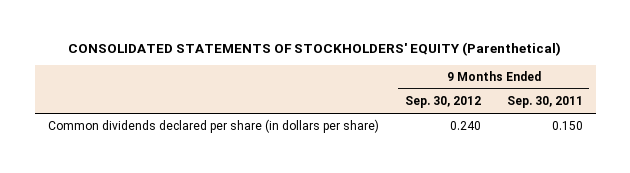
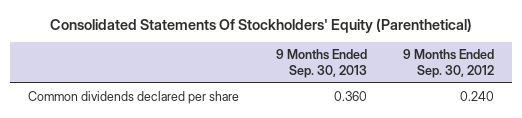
[68,41,562,56] CONSOLIDATED STATEMENTS OF STOCKHOLDERS' EQUITY (Parenthetical) -> [50,17,473,33] Consolidated Statements Of Stockholders' Equity (Parenthetical)
[506,96,583,109] Sep. 30, 2011 -> none
none -> [275,48,367,78] 9 Months Ended Sep. 30, 2013
[47,119,379,134] Common dividends declared per share (in dollars per share) -> [28,90,240,104] Common dividends declared per share

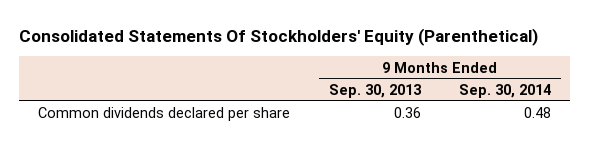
[402,48,494,78] 9 Months Ended Sep. 30, 2012 -> none
none -> [459,83,552,98] Sep. 30, 2014
[333,90,367,101] 0.360 -> [393,107,421,119] 0.36

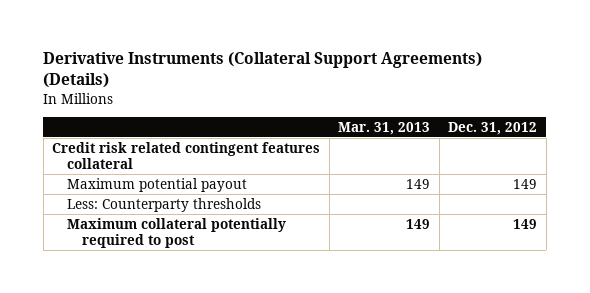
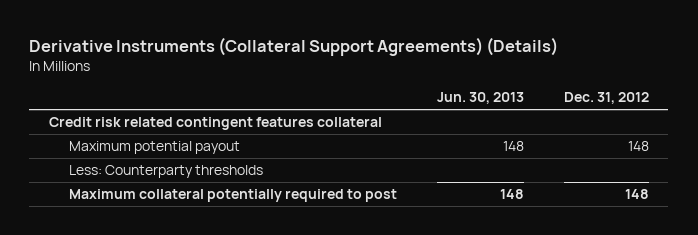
[338,121,431,135] Mar. 31, 2013 -> none
none -> [436,92,524,105] Jun. 30, 2013
[513,178,538,189] 149 -> [627,141,649,152] 148
[513,218,538,229] 149 -> [624,189,649,200] 148

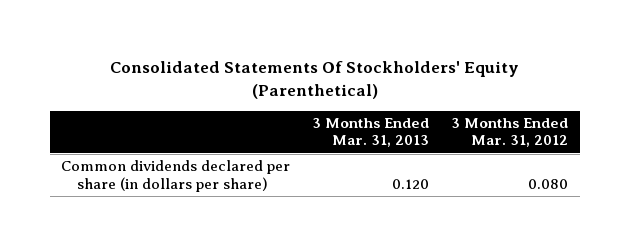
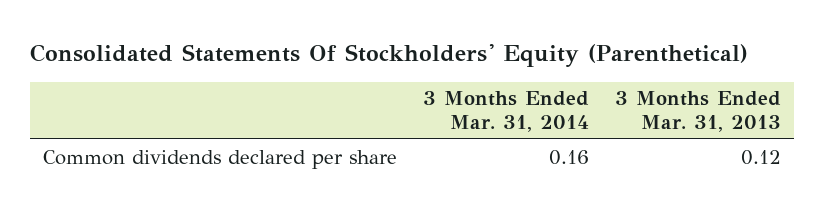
[451,117,569,148] 3 Months Ended Mar. 31, 2012 -> none
none -> [422,91,589,133] 3 Months Ended Mar. 31, 2014
[60,160,290,192] Common dividends declared per share (in dollars per share) -> [42,149,397,169] Common dividends declared per share
[392,178,430,189] 0.120 -> [740,149,781,165] 0.12

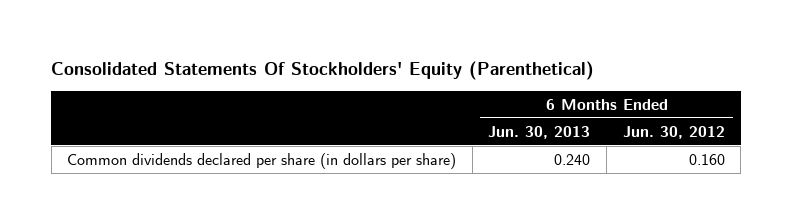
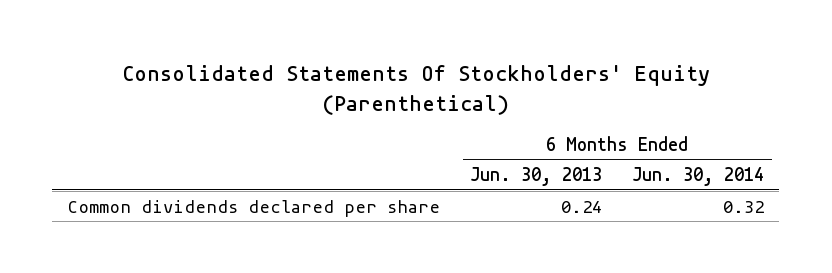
[622,125,725,139] Jun. 30, 2012 -> none
none -> [632,167,765,187] Jun. 30, 2014
[67,152,457,169] Common dividends declared per share (in dollars per share) -> [67,199,441,217] Common dividends declared per share
[554,153,591,165] 0.240 -> [561,200,603,213] 0.24

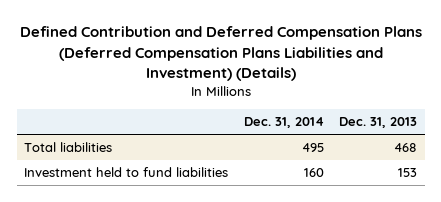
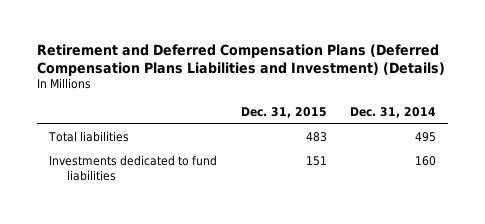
[19,26,422,82] Defined Contribution and Deferred Compensation Plans (Deferred Compensation Plans Liabilities and Investment) (Details) -> [36,43,445,76] Retirement and Deferred Compensation Plans (Deferred Compensation Plans Liabilities and Investment) (Details)
[339,117,418,129] Dec. 31, 2013 -> none
none -> [240,107,327,119] Dec. 31, 2015
[24,167,229,178] Investment held to fund liabilities -> [48,154,217,181] Investments dedicated to fund liabilities

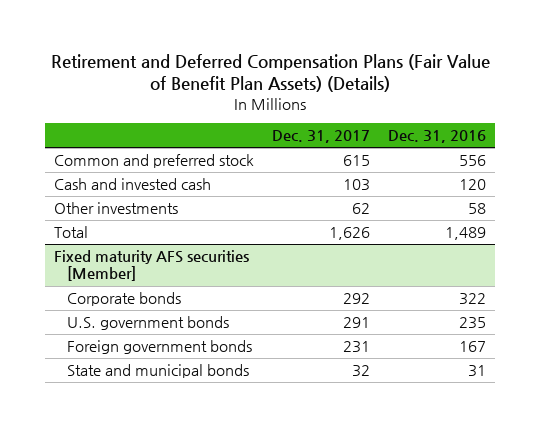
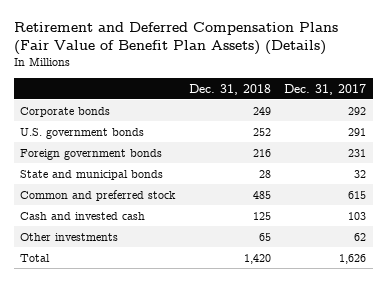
[387,130,486,144] Dec. 31, 2016 -> none
none -> [188,83,271,95] Dec. 31, 2018
[53,250,249,282] Fixed maturity AFS securities [Member] -> none
[53,154,254,169] Common and preferred stock -> [20,189,177,201] Common and preferred stock
[53,178,211,191] Cash and invested cash -> [20,211,146,220] Cash and invested cash
[53,202,178,215] Other investments -> [20,232,119,241] Other investments
[53,226,88,239] Total -> [20,253,51,262] Total

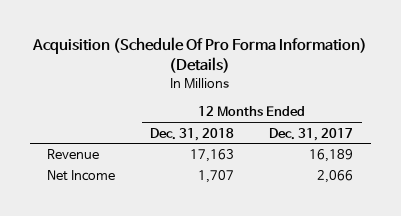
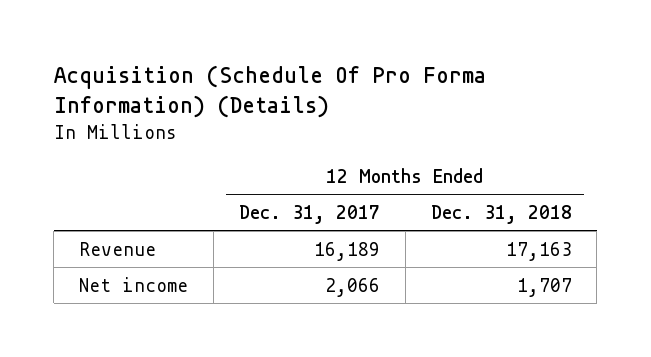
[47,170,116,182] Net Income -> [78,276,188,292] Net income

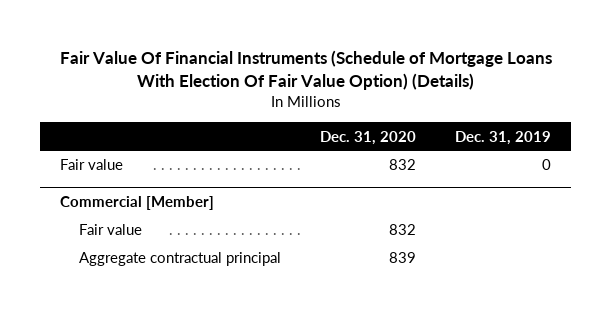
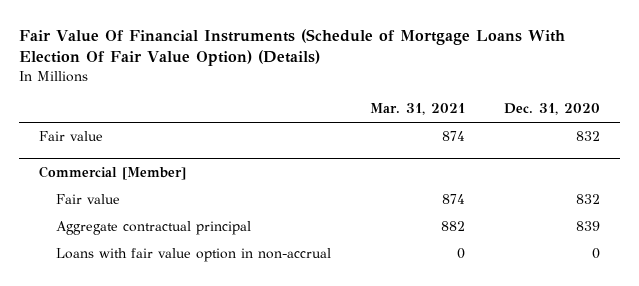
[455,130,552,145] Dec. 31, 2019 -> none
none -> [369,103,465,116] Mar. 31, 2021
none -> [55,248,331,263] Loans with fair value option in non-accrual

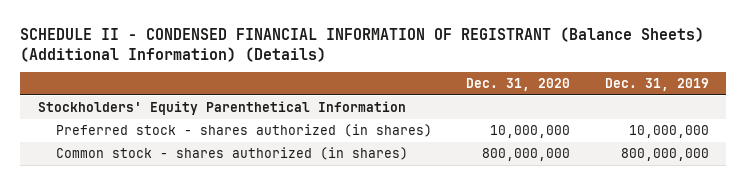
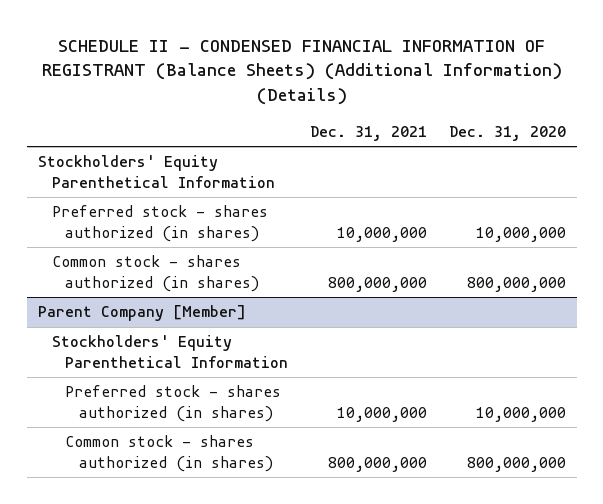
[604,78,709,92] Dec. 31, 2019 -> none
none -> [310,125,428,141] Dec. 31, 2021
none -> [37,305,246,322] Parent Company [Member]
none -> [51,335,289,368] Stockholders' Equity Parenthetical Information
none -> [65,385,282,422] Preferred stock - shares authorized (in shares)
none -> [65,435,274,472] Common stock - shares authorized (in shares)

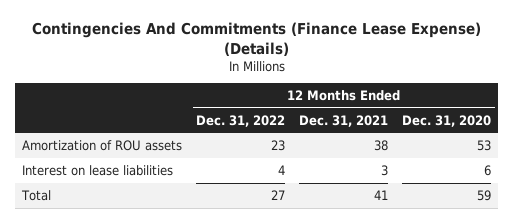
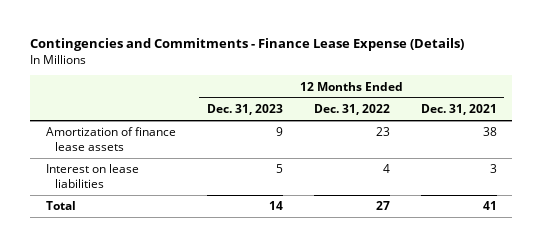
[31,22,481,56] Contingencies And Commitments (Finance Lease Expense) (Details) -> [30,38,465,52] Contingencies and Commitments - Finance Lease Expense (Details)
[402,114,492,127] Dec. 31, 2020 -> none
none -> [206,103,283,115] Dec. 31, 2023
[21,139,182,151] Amortization of ROU assets -> [45,127,176,152] Amortization of finance lease assets

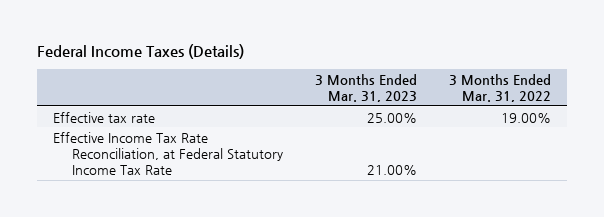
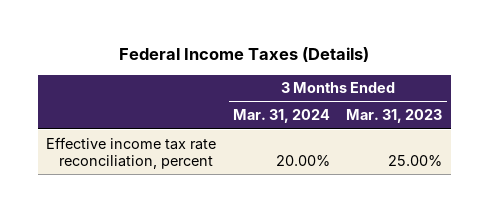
[449,73,552,102] 3 Months Ended Mar. 31, 2022 -> none
none -> [232,109,330,124] Mar. 31, 2024
[52,131,283,176] Effective Income Tax Rate Reconciliation, at Federal Statutory Income Tax Rate -> none
[52,111,155,123] Effective tax rate -> [46,136,217,169] Effective income tax rate reconciliation, percent

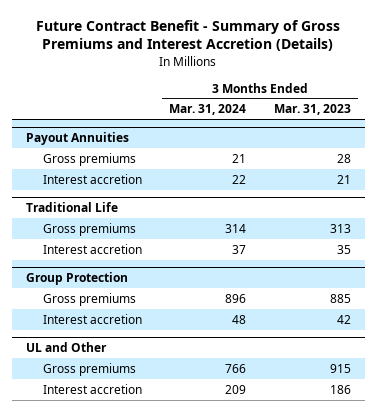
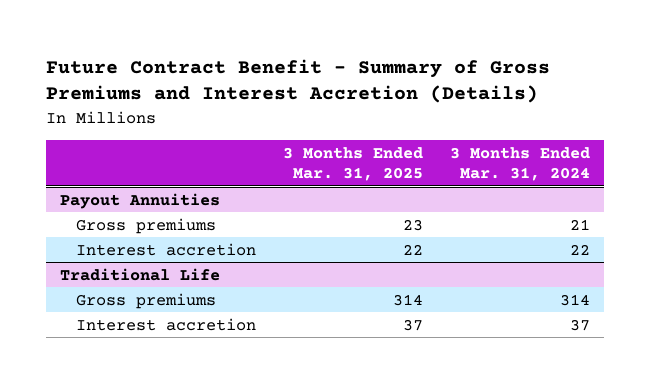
[273,104,351,116] Mar. 31, 2023 -> none
none -> [283,146,424,182] 3 Months Ended Mar. 31, 2025
[25,271,128,285] Group Protection -> none
[42,292,136,306] Gross premiums -> none
[42,313,142,324] Interest accretion -> none
[25,341,107,352] UL and Other -> none
[42,362,136,376] Gross premiums -> none
[42,383,142,394] Interest accretion -> none

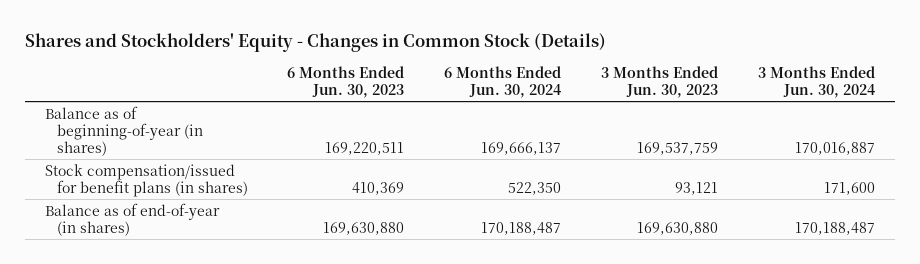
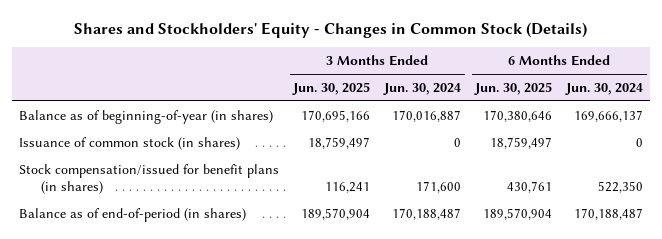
[287,65,405,99] 6 Months Ended Jun. 30, 2023 -> none
[601,65,719,99] 3 Months Ended Jun. 30, 2023 -> none
none -> [292,81,371,95] Jun. 30, 2025
none -> [474,81,553,95] Jun. 30, 2025
none -> [19,136,241,150] Issuance of common stock (in shares)
[45,202,221,236] Balance as of end-of-year (in shares) -> [19,207,247,222] Balance as of end-of-period (in shares)

